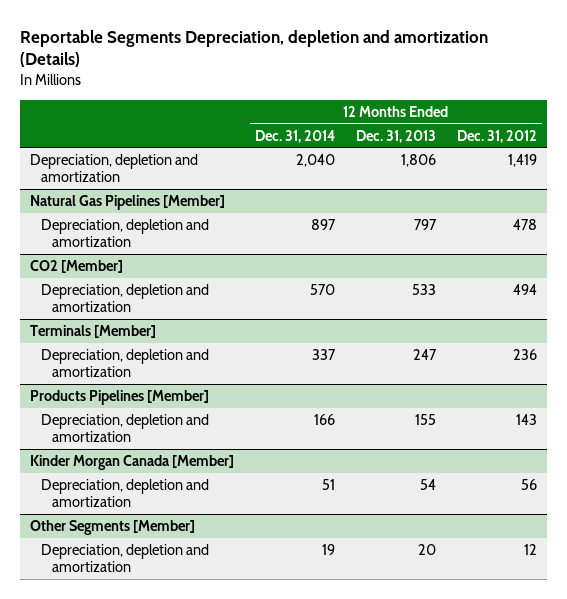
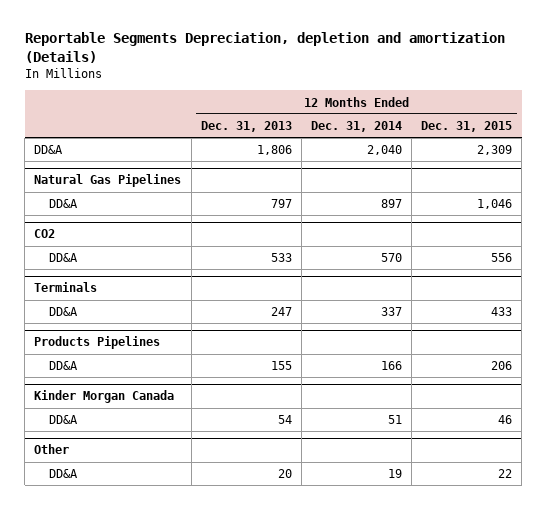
[456,129,537,143] Dec. 31, 2012 -> none
none -> [421,120,513,132] Dec. 31, 2015
[30,153,199,183] Depreciation, depletion and amortization -> [34,145,64,155] DD&A
[30,194,226,210] Natural Gas Pipelines [Member] -> [34,174,182,188] Natural Gas Pipelines
[41,218,210,248] Depreciation, depletion and amortization -> [49,199,79,209] DD&A
[30,259,124,273] CO2 [Member] -> [34,229,56,239] CO2
[41,283,210,313] Depreciation, depletion and amortization -> [49,253,79,263] DD&A
[30,324,157,338] Terminals [Member] -> [34,282,98,293] Terminals
[41,348,210,378] Depreciation, depletion and amortization -> [49,307,79,317] DD&A
[30,389,210,405] Products Pipelines [Member] -> [34,336,161,350] Products Pipelines
[41,413,210,443] Depreciation, depletion and amortization -> [49,361,79,371] DD&A
[30,454,235,470] Kinder Morgan Canada [Member] -> [34,390,175,404] Kinder Morgan Canada
[41,478,210,508] Depreciation, depletion and amortization -> [49,415,79,425] DD&A
[30,519,196,535] Other Segments [Member] -> [34,444,70,455] Other
[41,543,210,573] Depreciation, depletion and amortization -> [49,469,79,479] DD&A

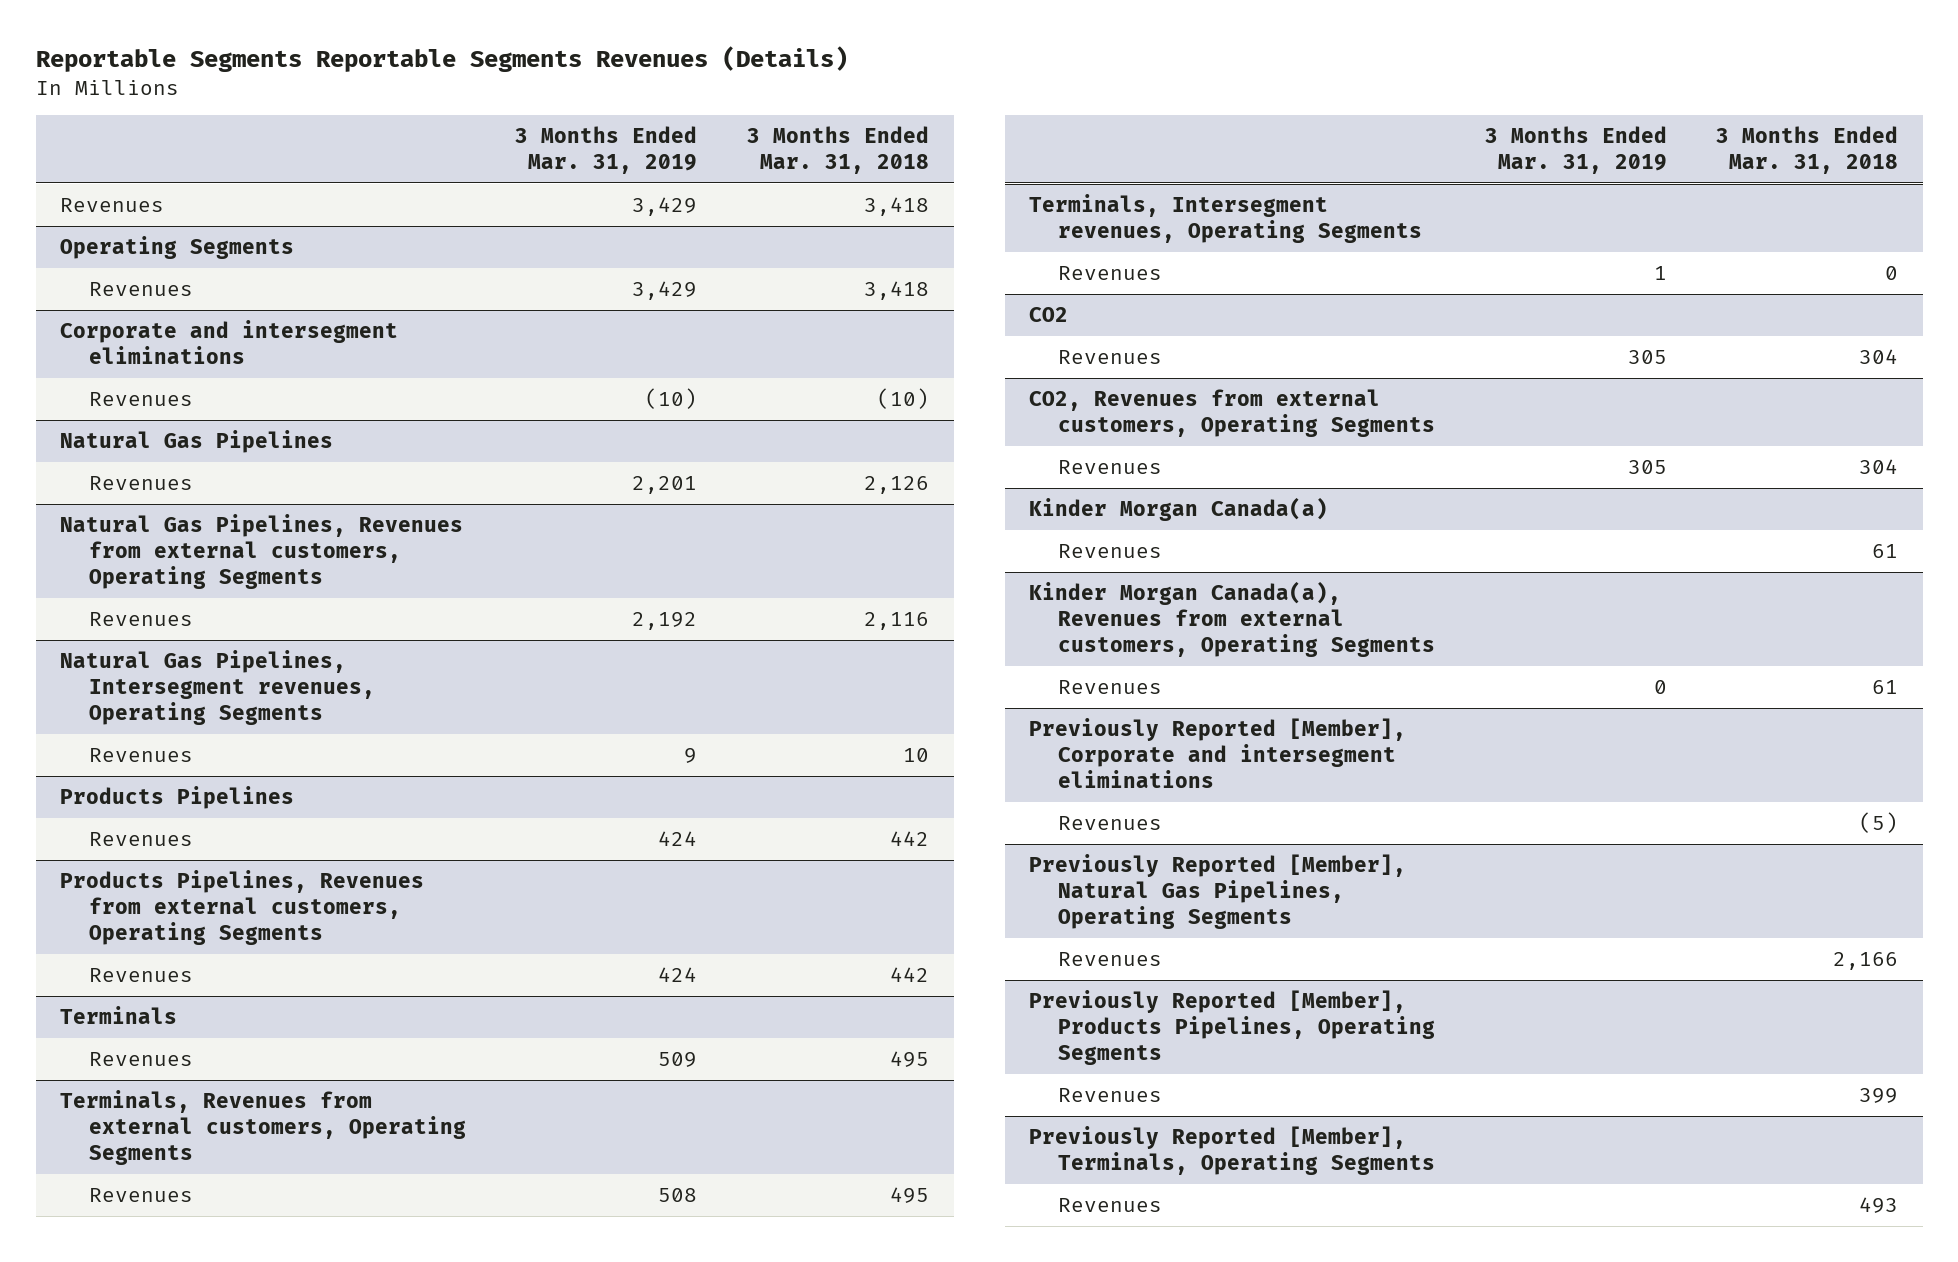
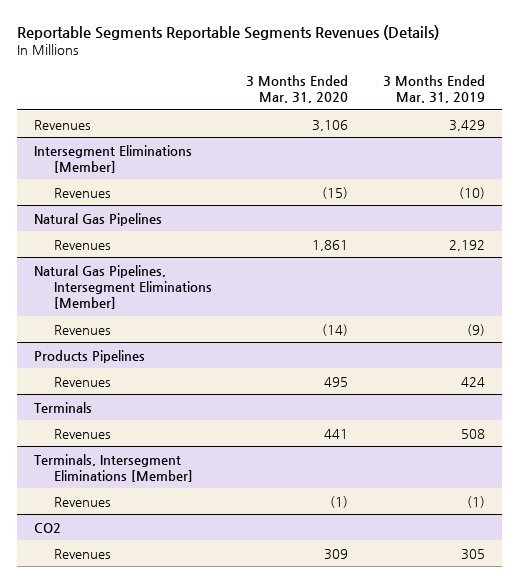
[746,126,929,175] 3 Months Ended Mar. 31, 2018 -> none
none -> [246,74,349,104] 3 Months Ended Mar. 31, 2020
[60,236,295,260] Operating Segments -> none
[89,282,194,297] Revenues -> none
[60,320,399,365] Corporate and intersegment eliminations -> none
none -> [34,144,193,173] Intersegment Eliminations [Member]
[89,476,194,491] Revenues -> none
[60,514,464,590] Natural Gas Pipelines, Revenues from external customers, Operating Segments -> none
[60,650,376,726] Natural Gas Pipelines, Intersegment revenues, Operating Segments -> none
none -> [34,264,213,310] Natural Gas Pipelines, Intersegment Eliminations [Member]
[684,748,698,764] 9 -> [466,323,485,336] (9)
[60,870,425,946] Products Pipelines, Revenues from external customers, Operating Segments -> none
[89,968,194,983] Revenues -> none
[89,1052,194,1067] Revenues -> none
[60,1090,467,1166] Terminals, Revenues from external customers, Operating Segments -> none
[1029,194,1423,244] Terminals, Intersegment revenues, Operating Segments -> none
none -> [34,453,194,482] Terminals, Intersegment Eliminations [Member]
[1653,266,1667,281] 1 -> [466,495,485,508] (1)
[1029,389,1436,438] CO2, Revenues from external customers, Operating Segments -> none
[1058,460,1163,475] Revenues -> none
[1029,497,1329,522] Kinder Morgan Canada(a) -> none
[1058,544,1163,559] Revenues -> none
[1029,581,1436,658] Kinder Morgan Canada(a), Revenues from external customers, Operating Segments -> none
[1058,680,1163,695] Revenues -> none
[1029,718,1407,789] Previously Reported [Member], Corporate and intersegment eliminations -> none
[1058,816,1163,831] Revenues -> none
[1029,854,1407,930] Previously Reported [Member], Natural Gas Pipelines, Operating Segments -> none
[1058,952,1163,967] Revenues -> none
[1029,990,1436,1066] Previously Reported [Member], Products Pipelines, Operating Segments -> none
[1058,1088,1163,1103] Revenues -> none
[1029,1126,1436,1176] Previously Reported [Member], Terminals, Operating Segments -> none
[1058,1198,1163,1213] Revenues -> none

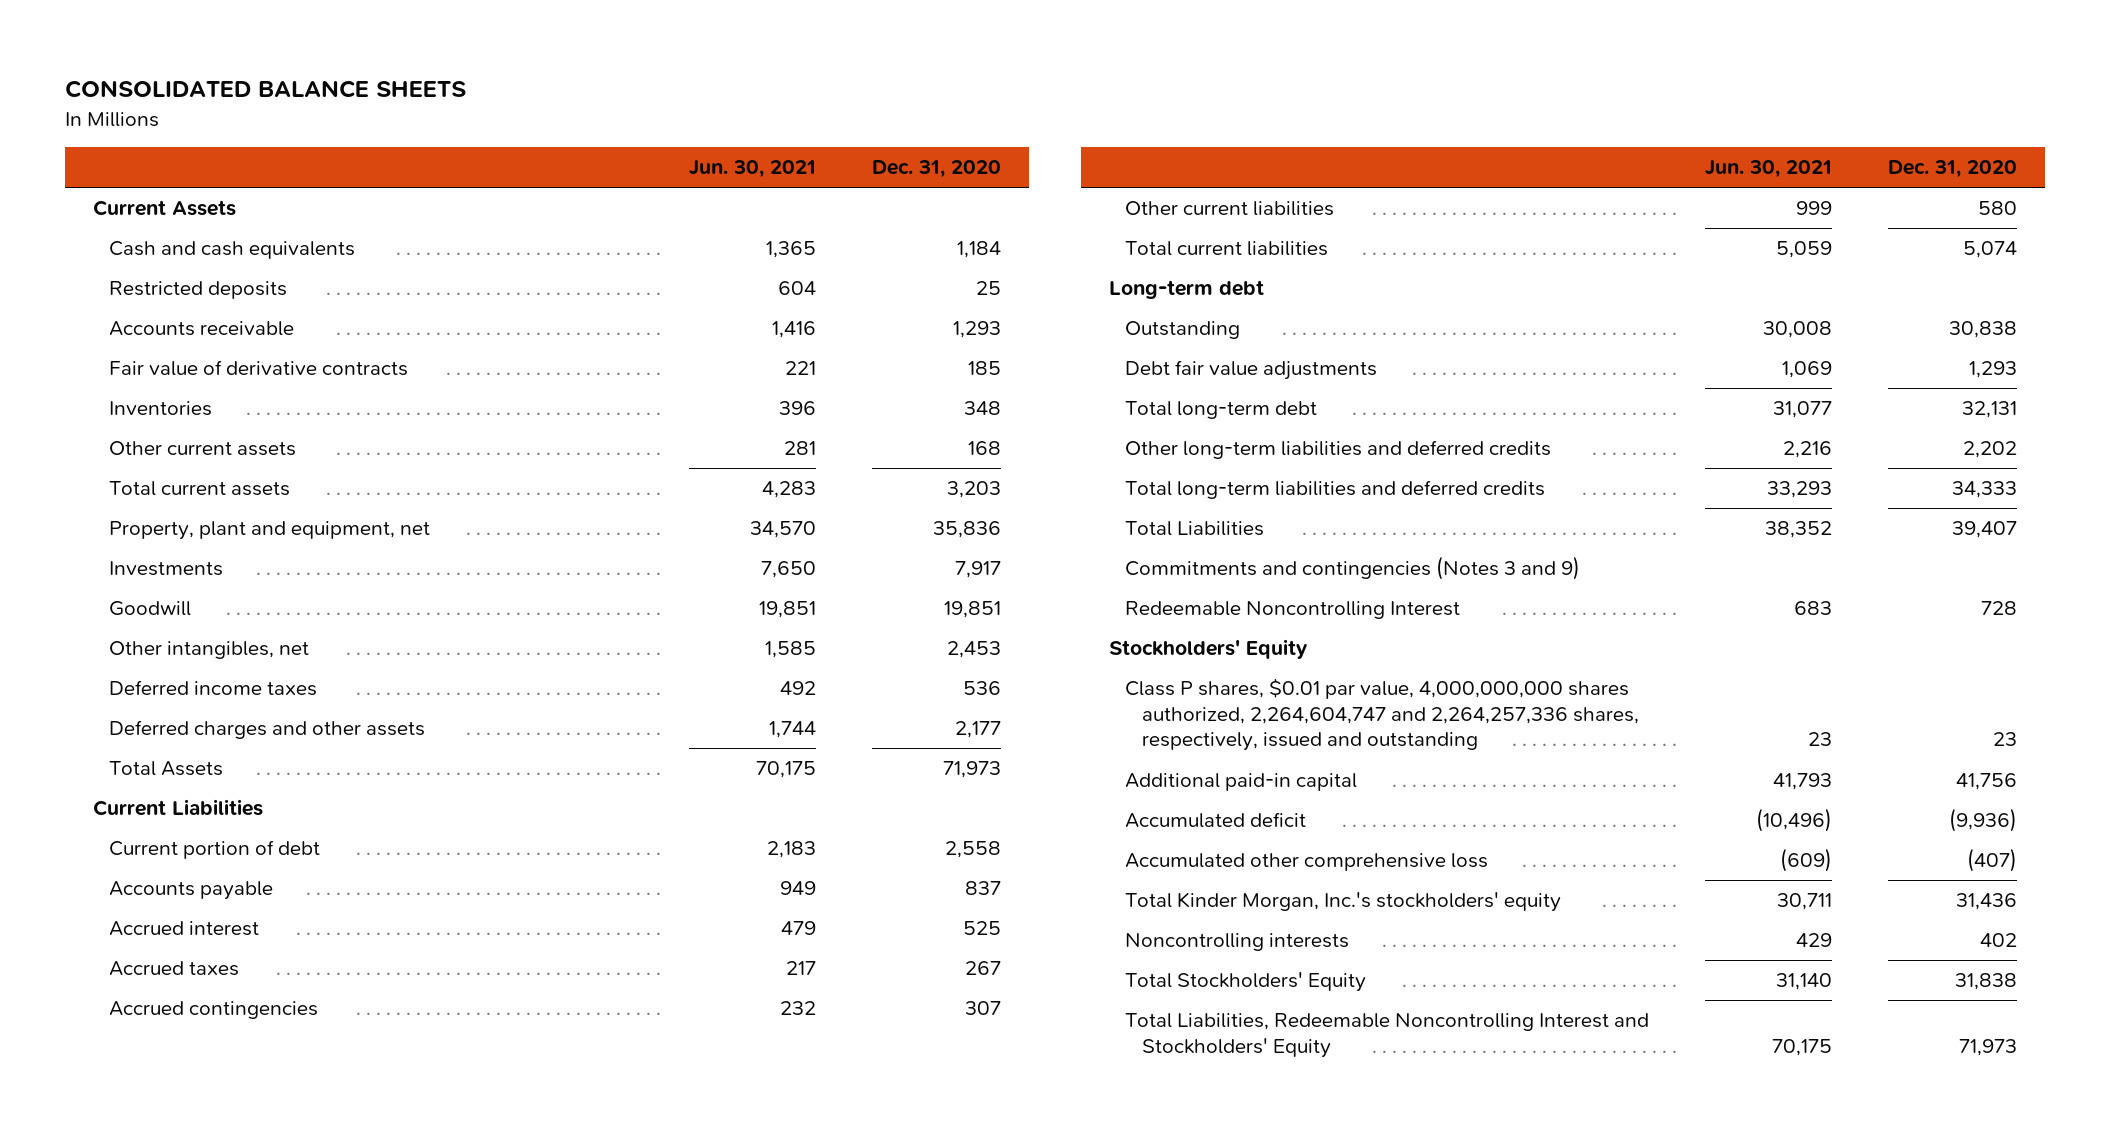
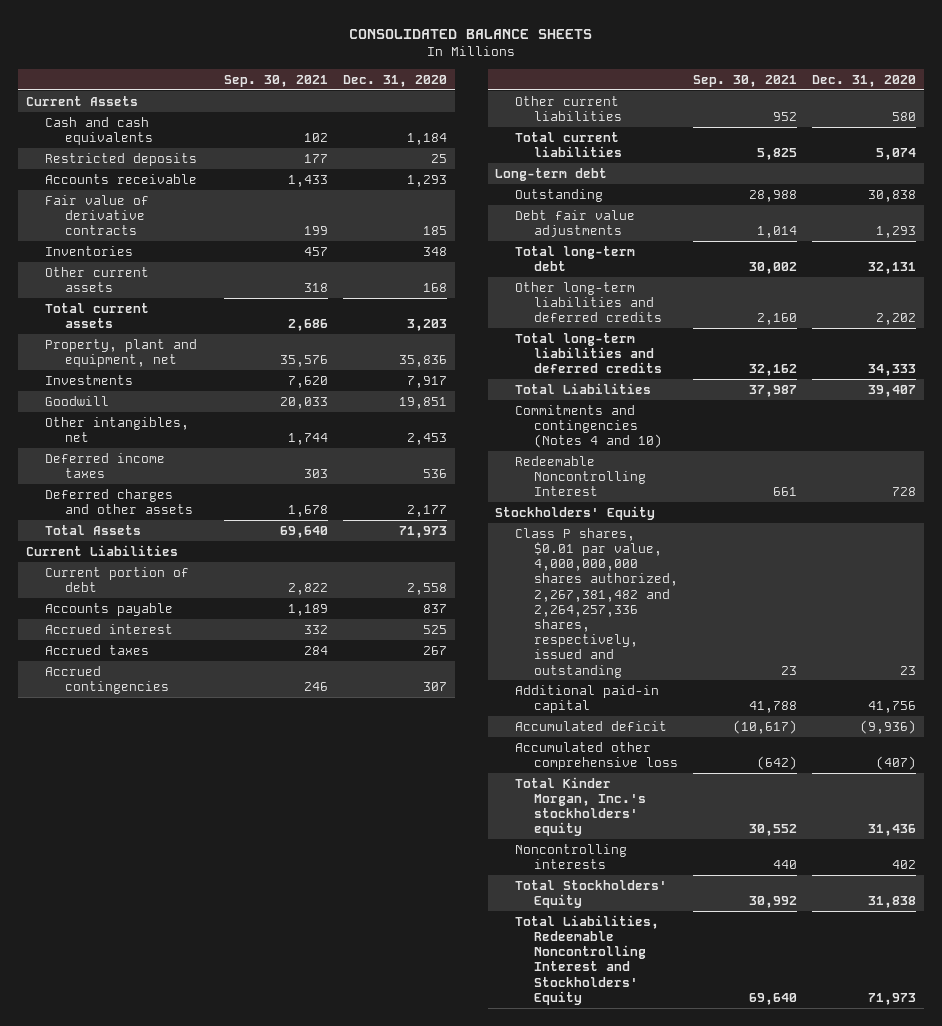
[688,160,816,179] Jun. 30, 2021 -> none
none -> [223,75,328,88] Sep. 30, 2021
[1125,556,1581,581] Commitments and contingencies (Notes 3 and 9) -> [514,404,662,449] Commitments and contingencies (Notes 4 and 10)
[1125,678,1639,752] Class P shares, $0.01 par value, 4,000,000,000 shares authorized, 2,264,604,747 and 2,264,257,336 shares, respectively, issued and outstanding -> [514,527,678,678] Class P shares, $0.01 par value, 4,000,000,000 shares authorized, 2,267,381,482 and 2,264,257,336 shares, respectively, issued and outstanding

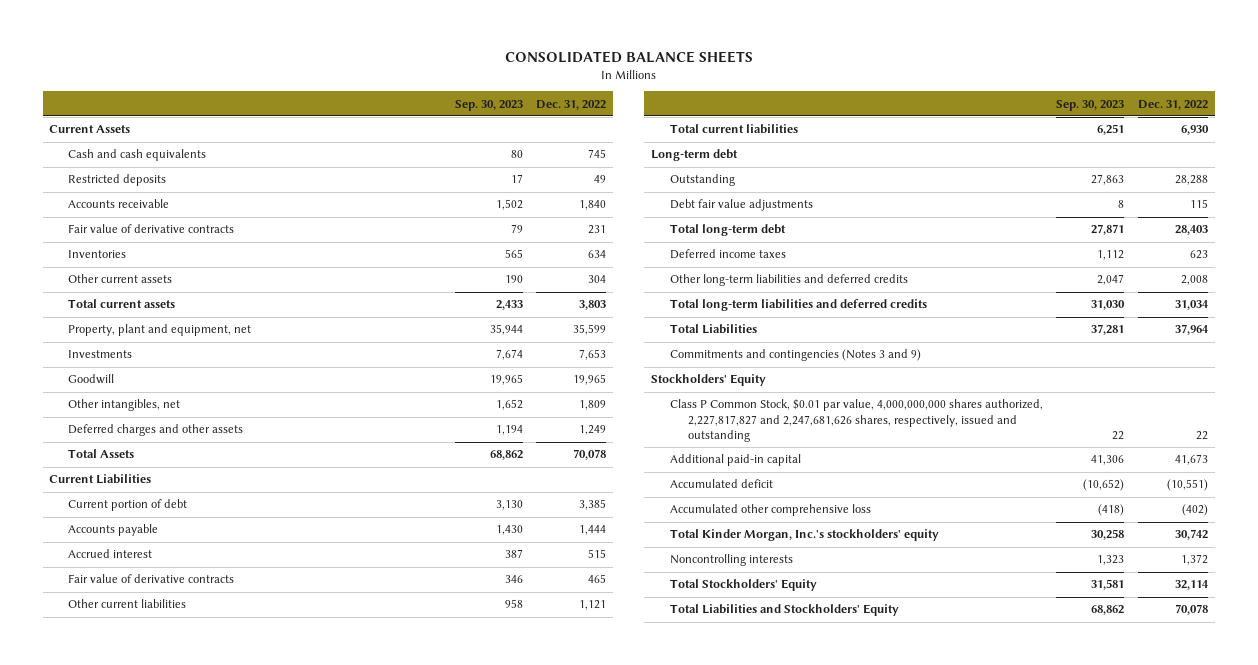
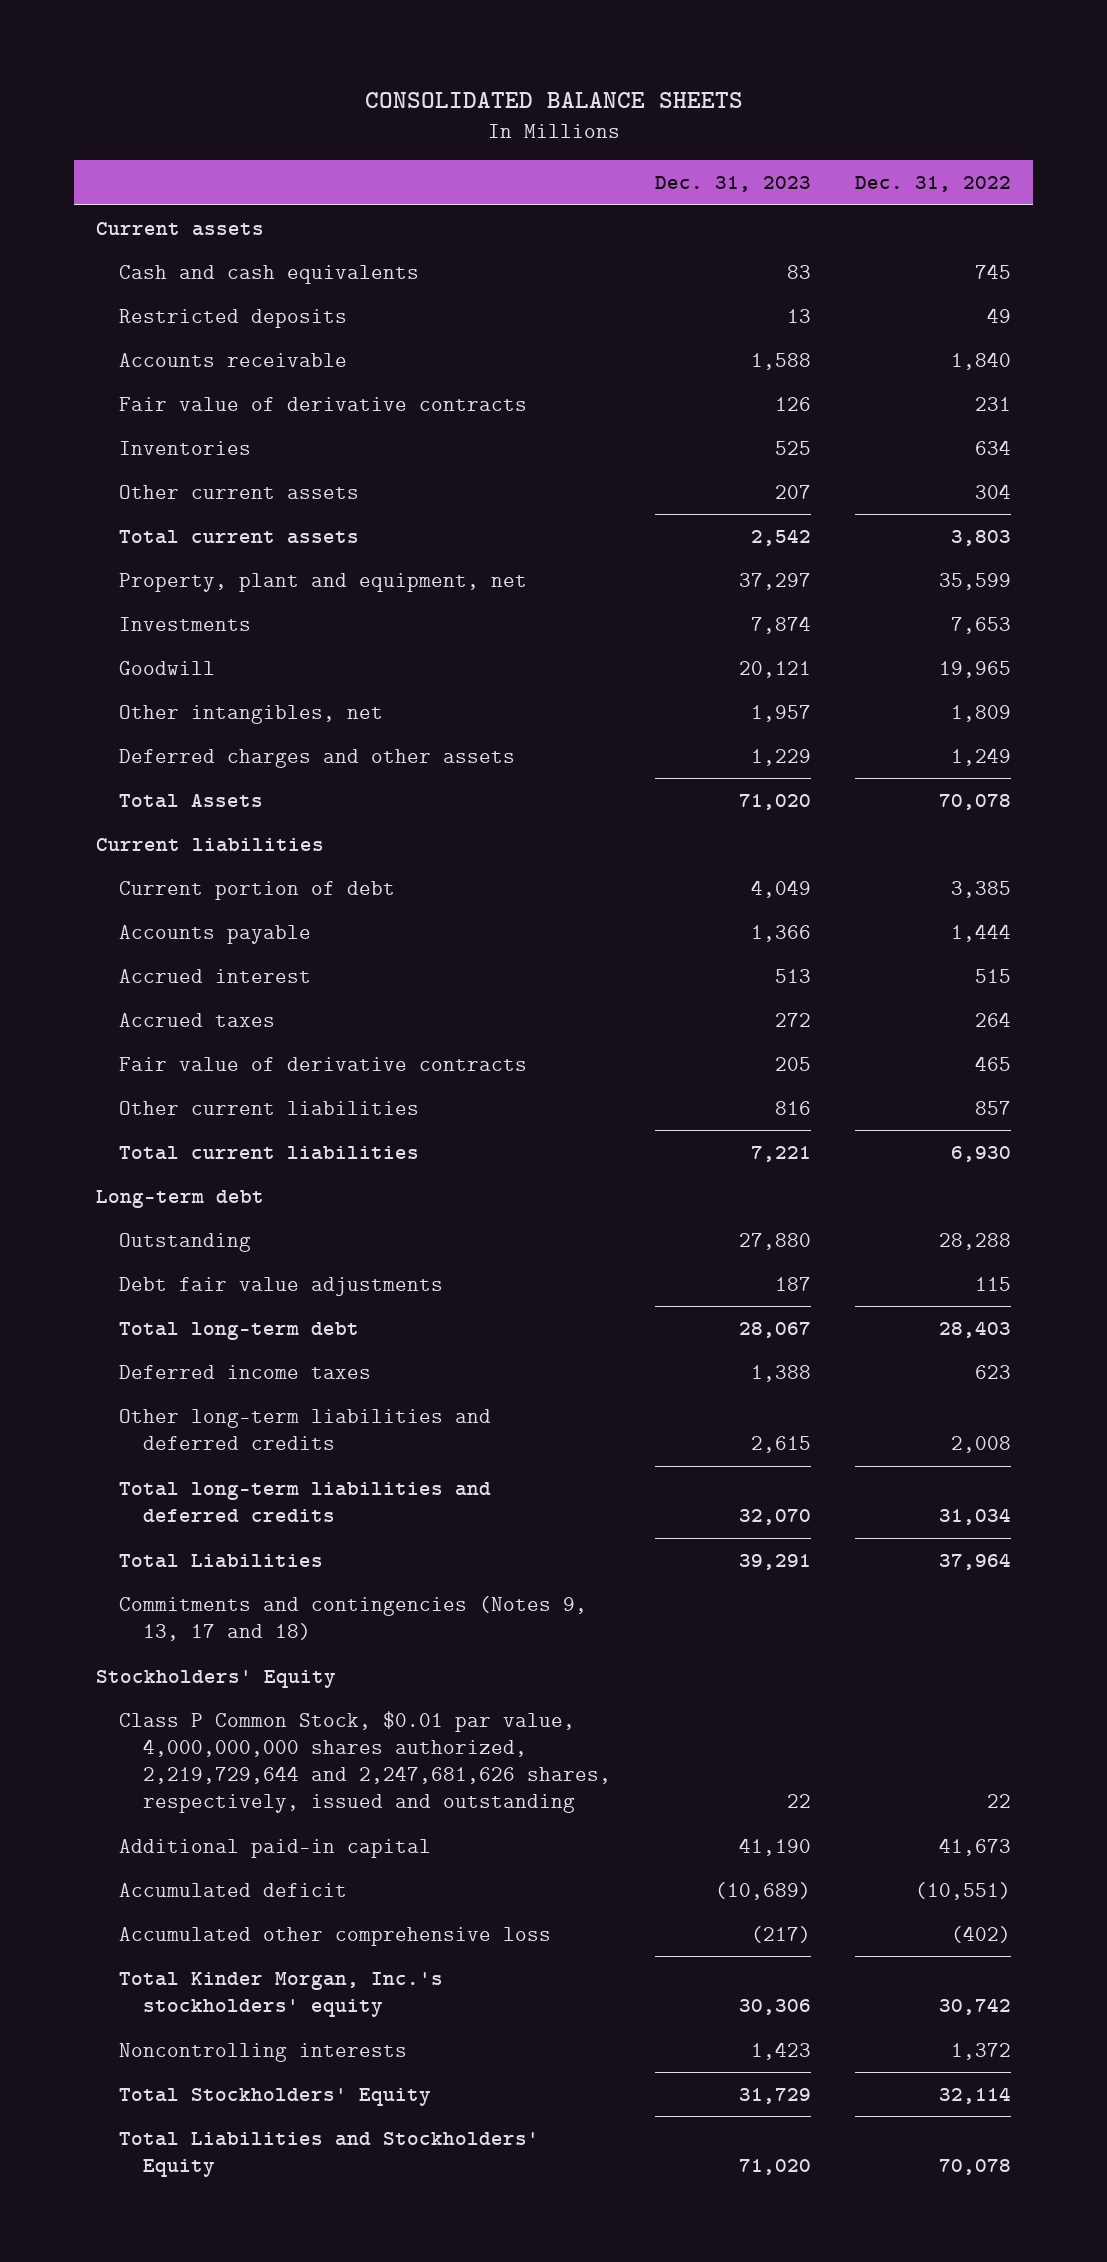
[454,99,523,111] Sep. 30, 2023 -> none
none -> [654,176,811,193] Dec. 31, 2023
[49,125,131,134] Current Assets -> [96,221,265,236] Current assets
[49,474,152,485] Current Liabilities -> [96,837,325,852] Current liabilities
none -> [119,1012,276,1027] Accrued taxes
[579,600,607,611] 1,121 -> [975,1100,1012,1115] 857
[669,349,921,362] Commitments and contingencies (Notes 3 and 9) -> [119,1595,588,1642] Commitments and contingencies (Notes 9, 13, 17 and 18)
[669,399,1043,443] Class P Common Stock, $0.01 par value, 4,000,000,000 shares authorized, 2,227,817,827 and 2,247,681,626 shares, respectively, issued and outstanding -> [119,1710,611,1814] Class P Common Stock, $0.01 par value, 4,000,000,000 shares authorized, 2,219,729,644 and 2,247,681,626 shares, respectively, issued and outstanding

